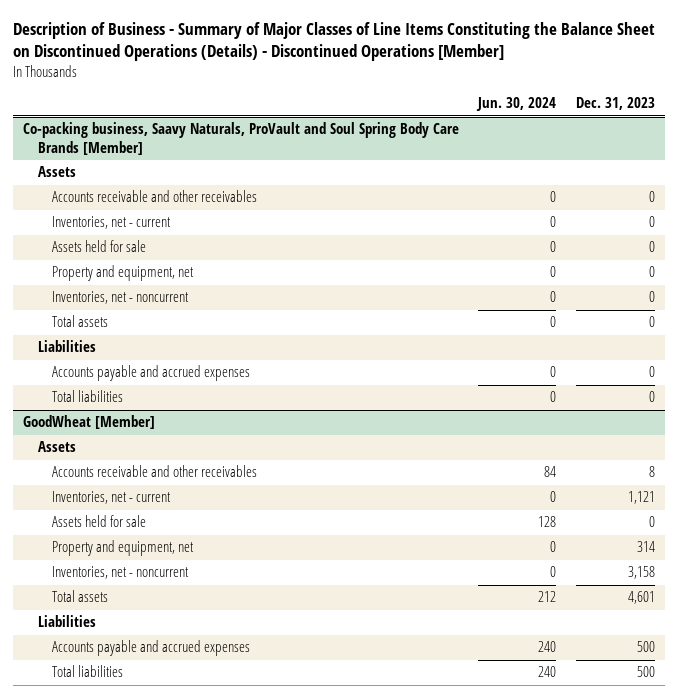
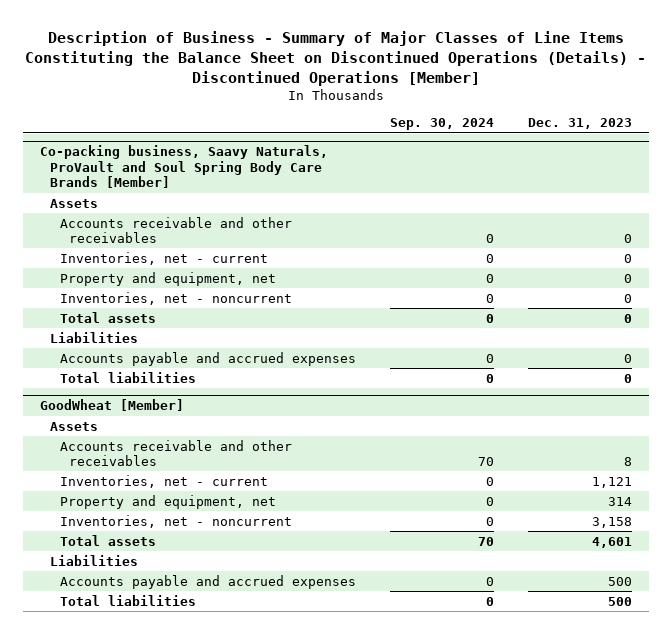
[476,97,557,112] Jun. 30, 2024 -> none
none -> [389,118,494,131] Sep. 30, 2024
[52,240,147,253] Assets held for sale -> none
[52,515,147,528] Assets held for sale -> none

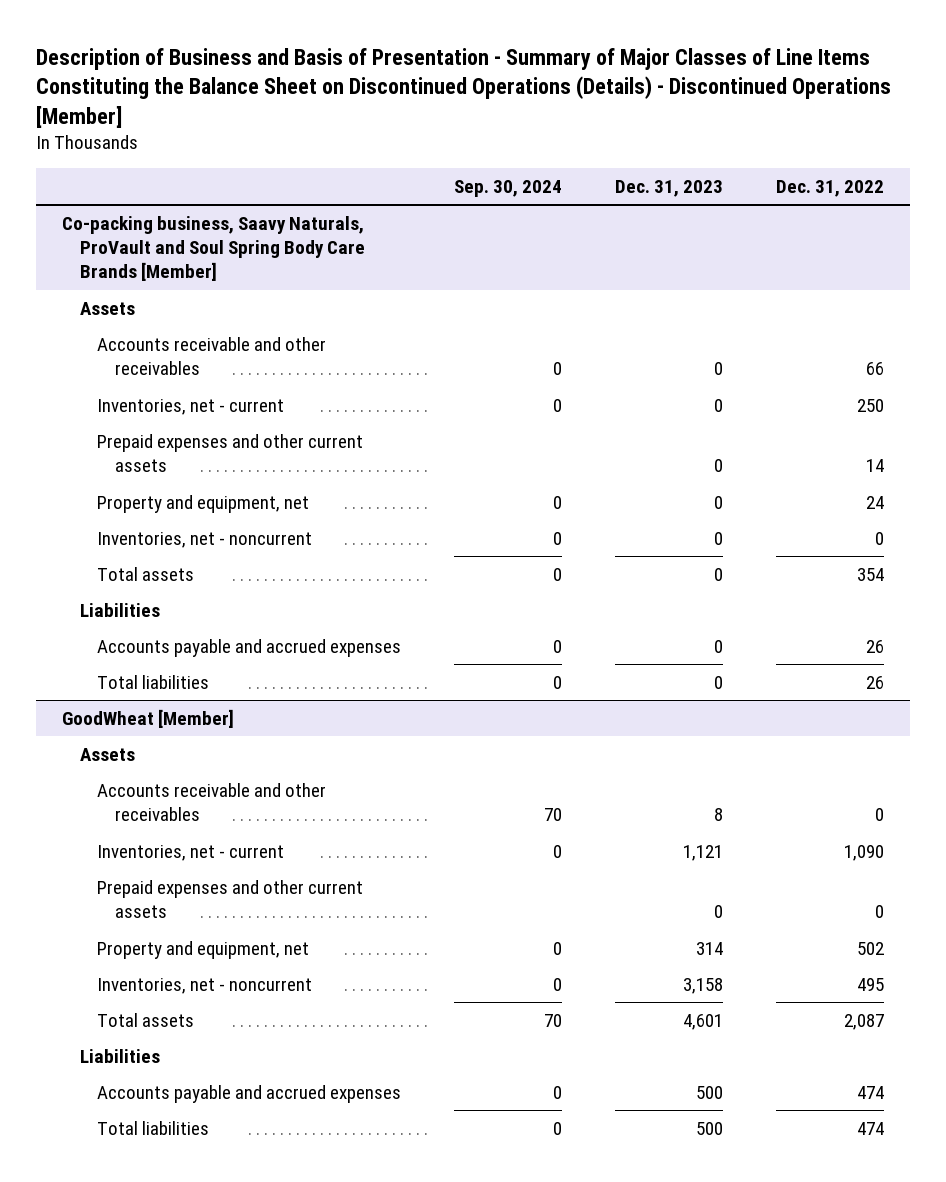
[25,30,647,86] Description of Business - Summary of Major Classes of Line Items Constituting the Balance Sheet on Discontinued Operations (Details) - Discontinued Operations [Member] -> [35,47,891,128] Description of Business and Basis of Presentation - Summary of Major Classes of Line Items Constituting the Balance Sheet on Discontinued Operations (Details) - Discontinued Operations [Member]
none -> [775,180,884,198] Dec. 31, 2022
none -> [97,433,364,473] Prepaid expenses and other current assets
none -> [97,879,364,919] Prepaid expenses and other current assets

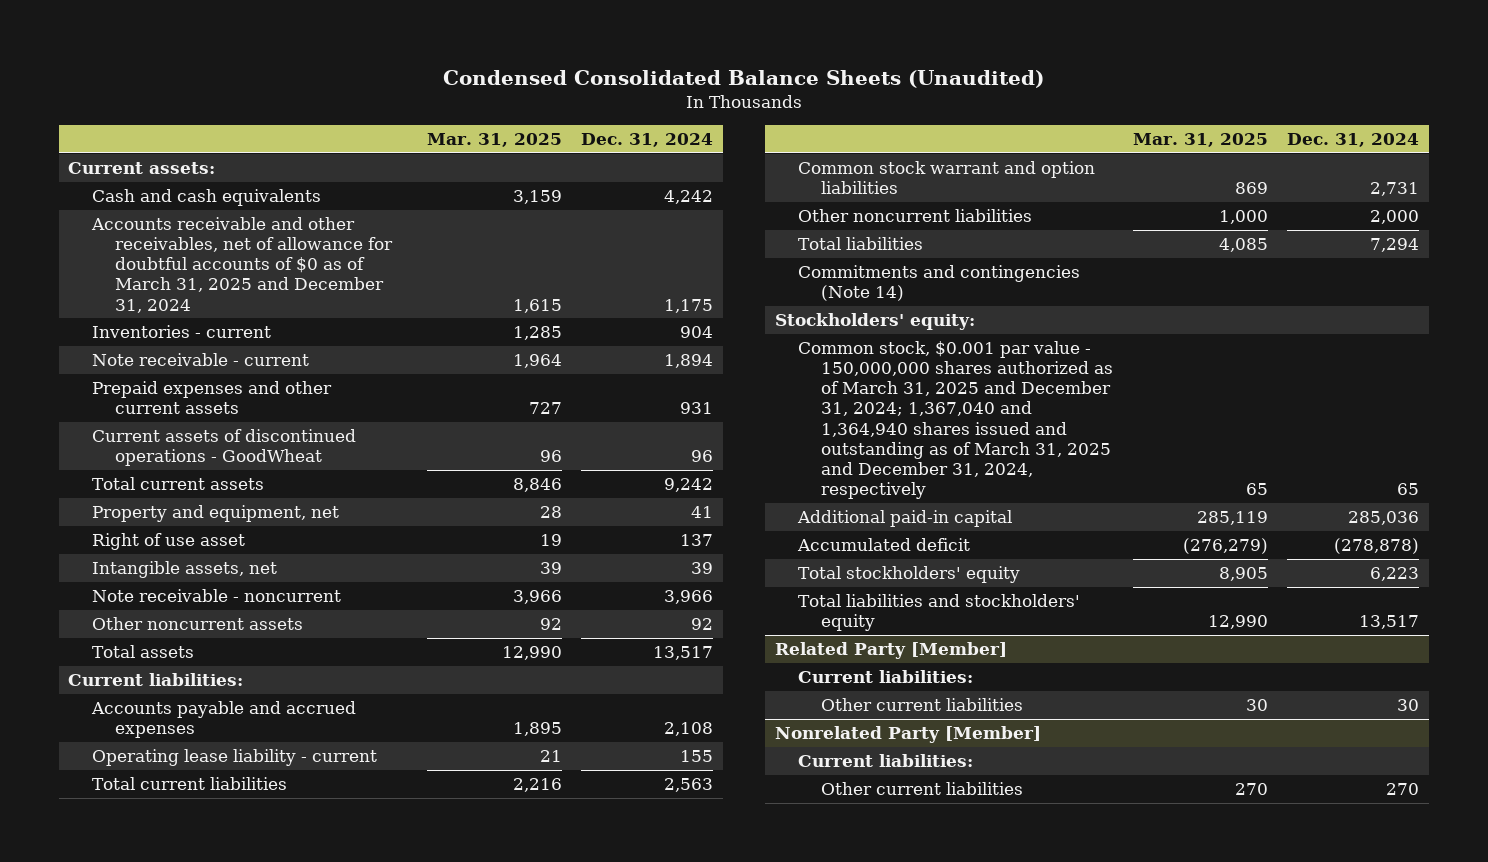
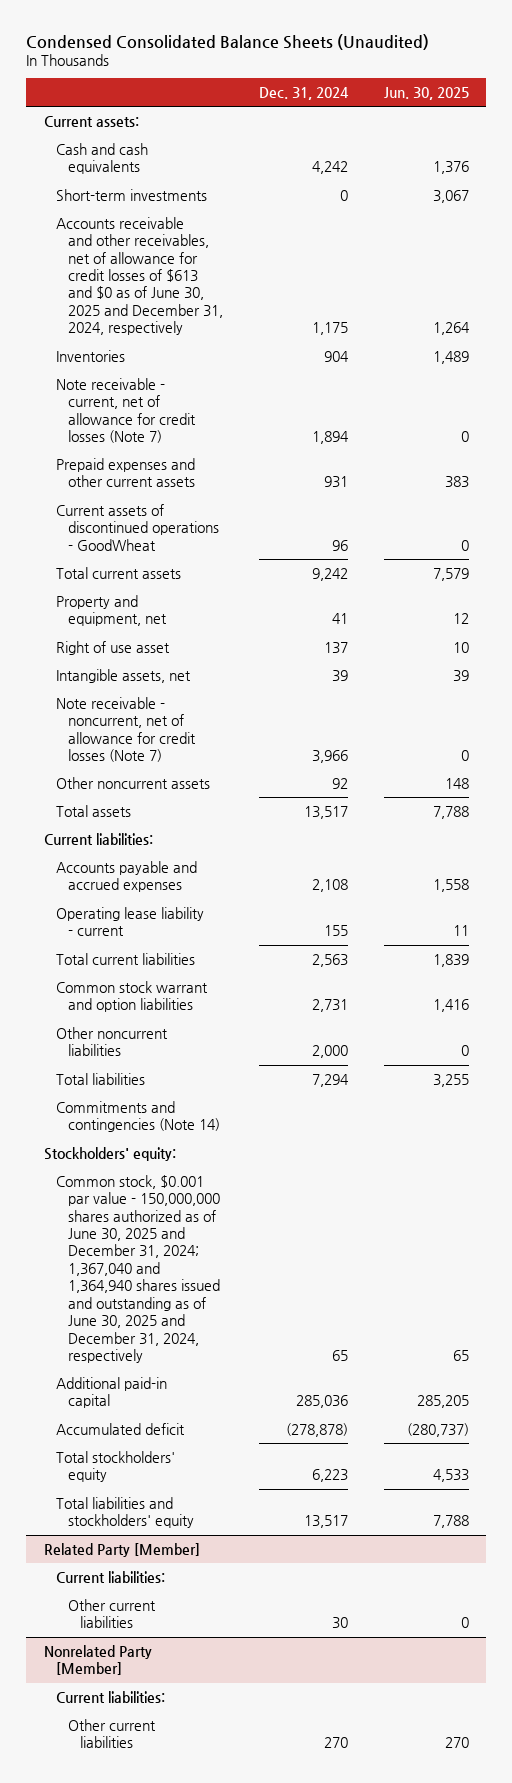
[426,133,562,148] Mar. 31, 2025 -> none
none -> [383,86,469,100] Jun. 30, 2025
none -> [55,188,207,201] Short-term investments
[90,217,394,313] Accounts receivable and other receivables, net of allowance for doubtful accounts of $0 as of March 31, 2025 and December 31, 2024 -> [55,216,224,336] Accounts receivable and other receivables, net of allowance for credit losses of $613 and $0 as of June 30, 2025 and December 31, 2024, respectively
[91,325,271,339] Inventories - current -> [55,349,125,362] Inventories
[91,353,309,367] Note receivable - current -> [55,377,197,444] Note receivable - current, net of allowance for credit losses (Note 7)
[91,589,341,603] Note receivable - noncurrent -> [55,696,197,763] Note receivable - noncurrent, net of allowance for credit losses (Note 7)
[798,341,1114,499] Common stock, $0.001 par value - 150,000,000 shares authorized as of March 31, 2025 and December 31, 2024; 1,367,040 and 1,364,940 shares issued and outstanding as of March 31, 2025 and December 31, 2024, respectively -> [55,1174,221,1364] Common stock, $0.001 par value - 150,000,000 shares authorized as of June 30, 2025 and December 31, 2024; 1,367,040 and 1,364,940 shares issued and outstanding as of June 30, 2025 and December 31, 2024, respectively

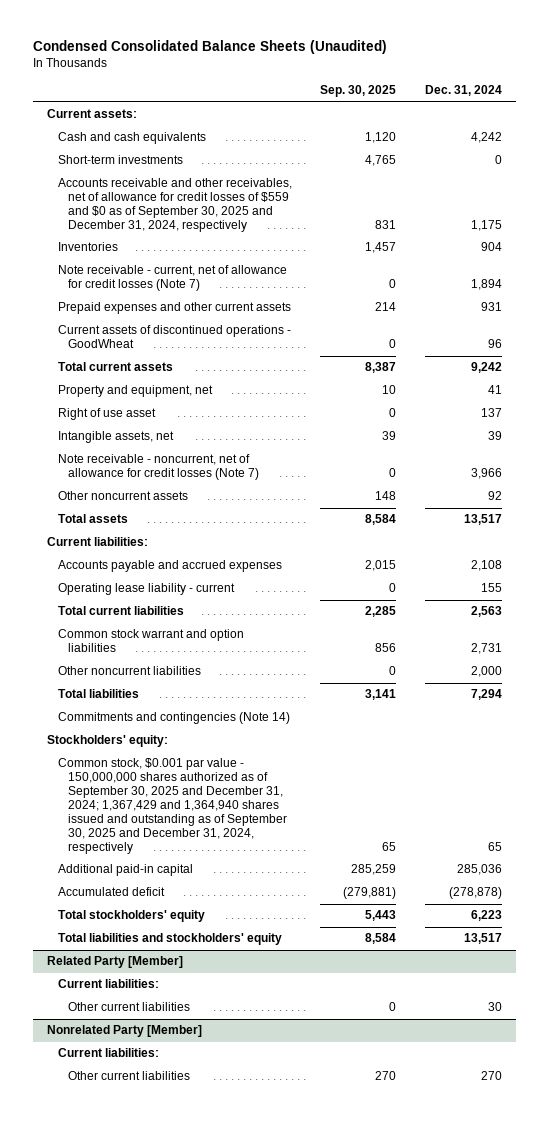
[383,86,469,100] Jun. 30, 2025 -> none
none -> [320,85,397,98] Sep. 30, 2025
[55,216,224,336] Accounts receivable and other receivables, net of allowance for credit losses of $613 and $0 as of June 30, 2025 and December 31, 2024, respectively -> [57,178,292,233] Accounts receivable and other receivables, net of allowance for credit losses of $559 and $0 as of September 30, 2025 and December 31, 2024, respectively
[55,1174,221,1364] Common stock, $0.001 par value - 150,000,000 shares authorized as of June 30, 2025 and December 31, 2024; 1,367,040 and 1,364,940 shares issued and outstanding as of June 30, 2025 and December 31, 2024, respectively -> [57,758,287,854] Common stock, $0.001 par value - 150,000,000 shares authorized as of September 30, 2025 and December 31, 2024; 1,367,429 and 1,364,940 shares issued and outstanding as of September 30, 2025 and December 31, 2024, respectively

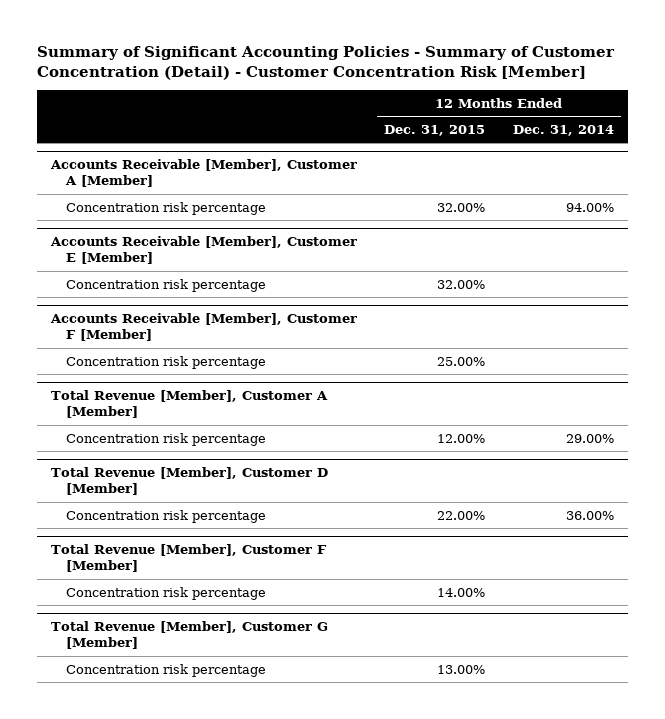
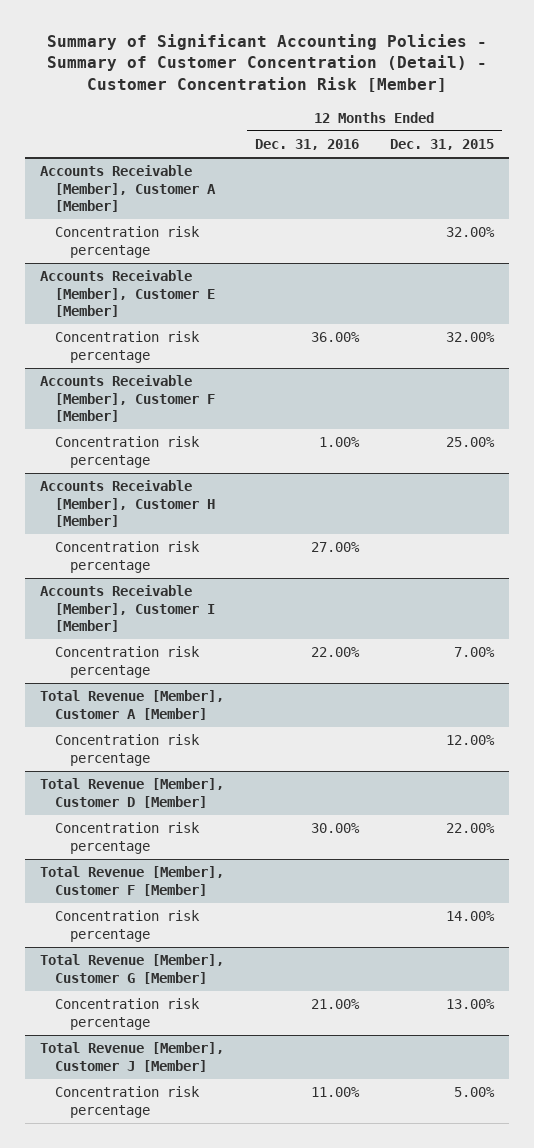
[512,124,614,136] Dec. 31, 2014 -> none
none -> [254,139,359,151] Dec. 31, 2016
none -> [40,480,216,528] Accounts Receivable [Member], Customer H [Member]
none -> [55,541,201,573] Concentration risk percentage
none -> [40,585,216,633] Accounts Receivable [Member], Customer I [Member]
none -> [55,646,201,678] Concentration risk percentage
none -> [40,1042,225,1072] Total Revenue [Member], Customer J [Member]
none -> [55,1086,201,1118] Concentration risk percentage

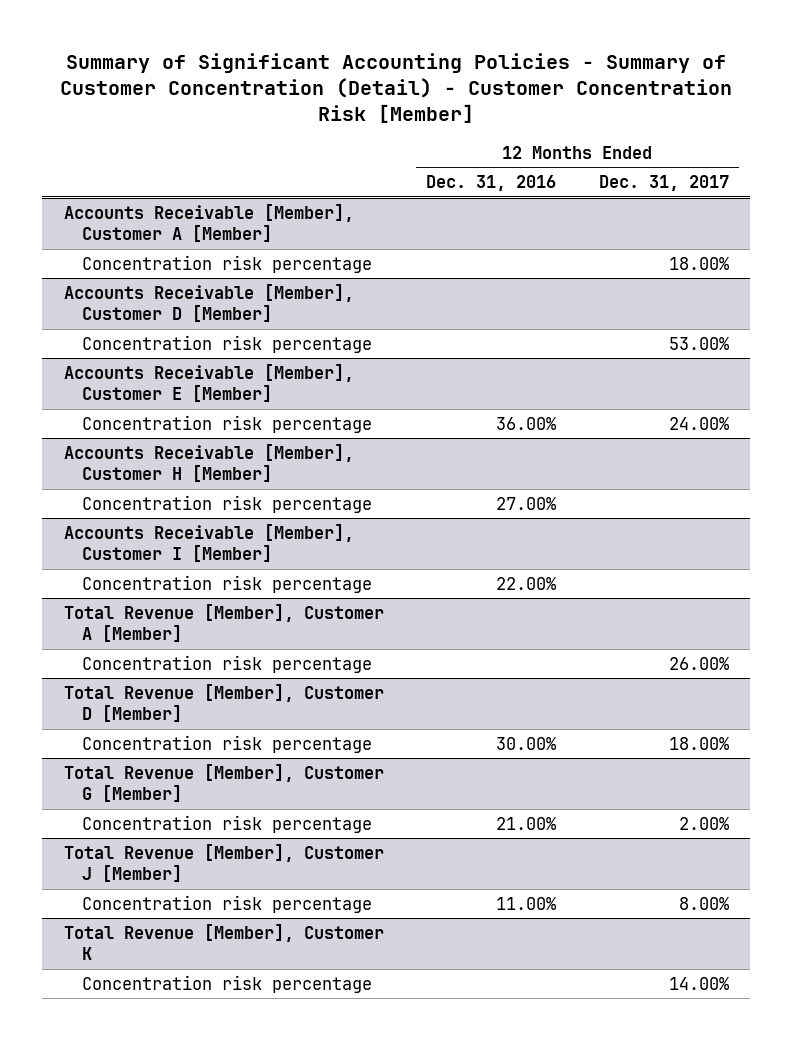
[389,139,494,151] Dec. 31, 2015 -> none
none -> [598,175,729,192] Dec. 31, 2017
none -> [63,283,354,323] Accounts Receivable [Member], Customer D [Member]
none -> [81,334,372,353] Concentration risk percentage
[40,375,216,423] Accounts Receivable [Member], Customer F [Member] -> none
[55,436,201,468] Concentration risk percentage -> none
[40,866,225,896] Total Revenue [Member], Customer F [Member] -> none
[55,910,201,942] Concentration risk percentage -> none
none -> [63,923,384,961] Total Revenue [Member], Customer K
none -> [81,974,372,993] Concentration risk percentage

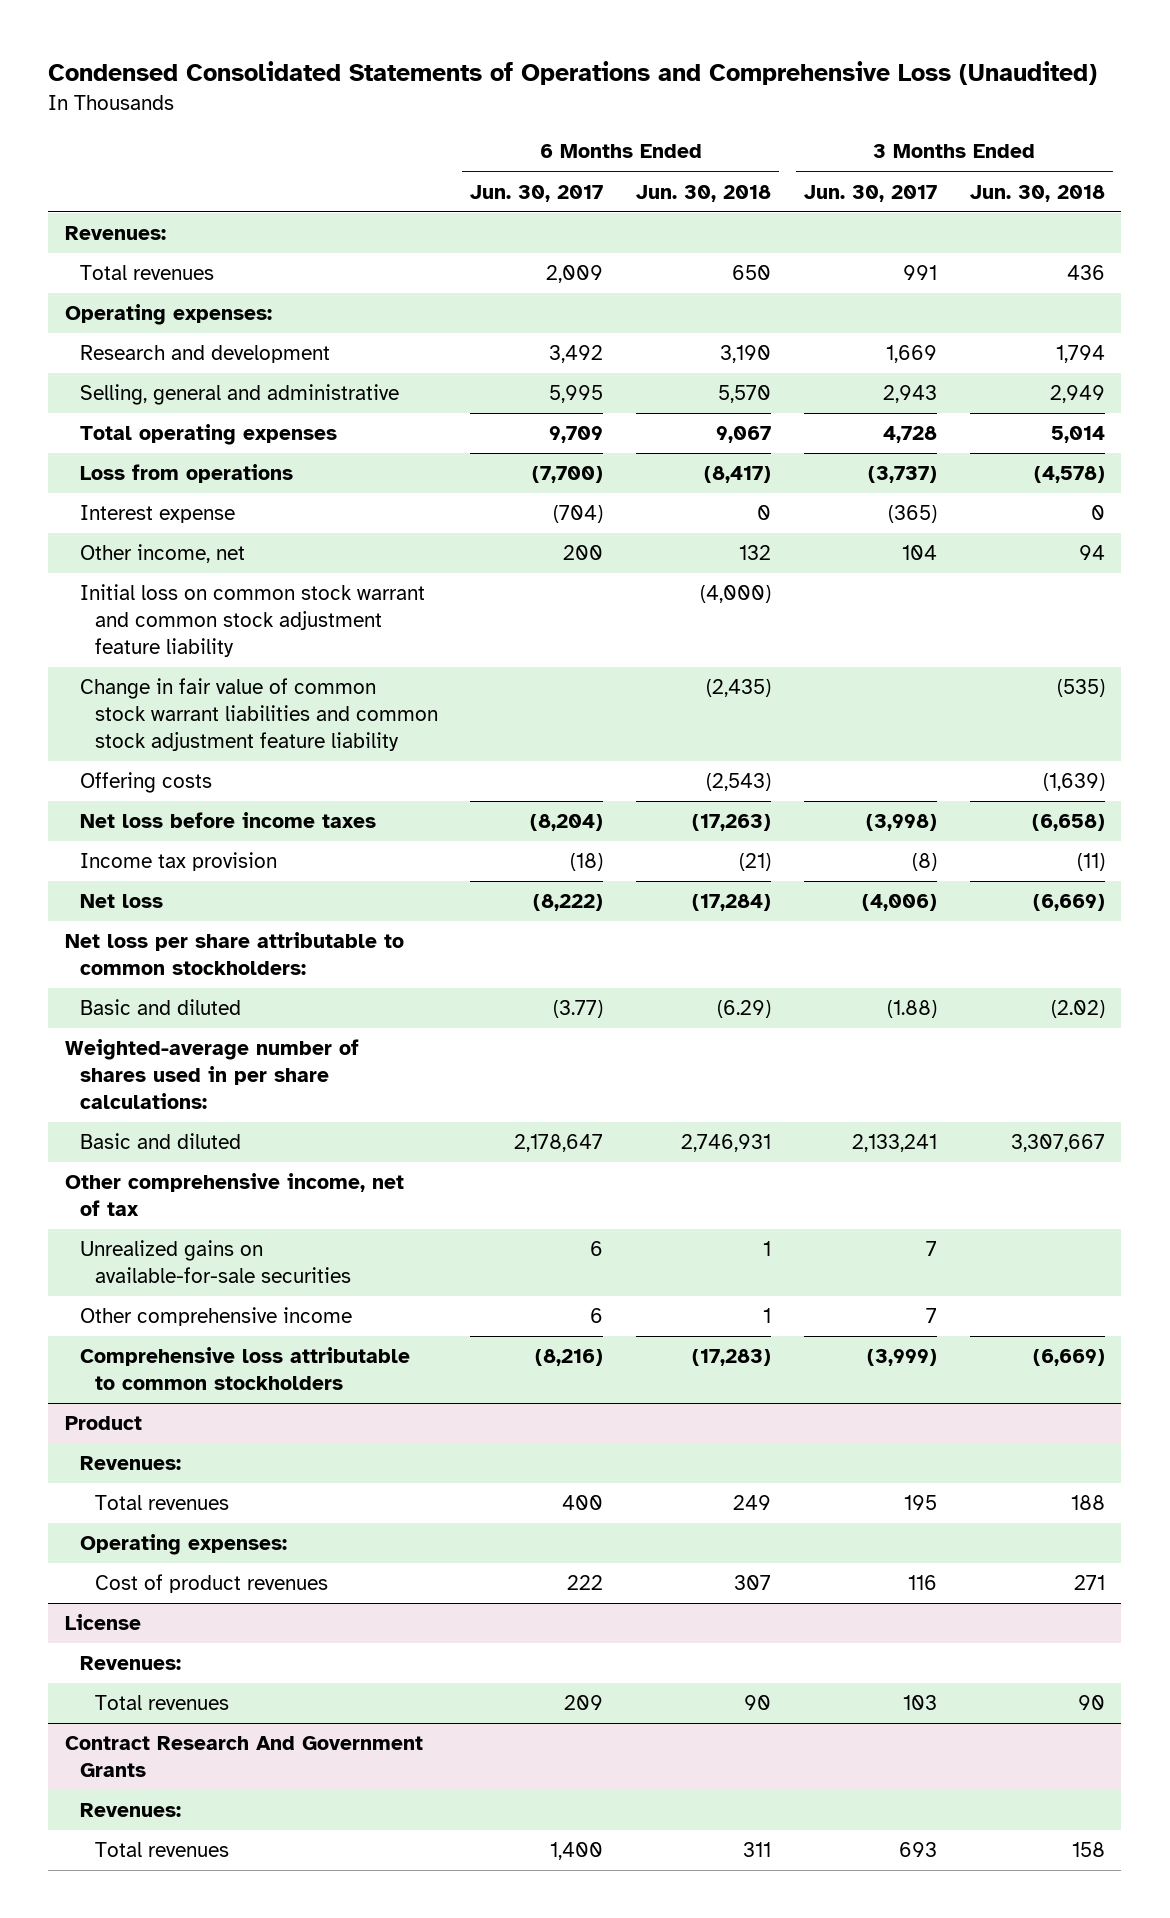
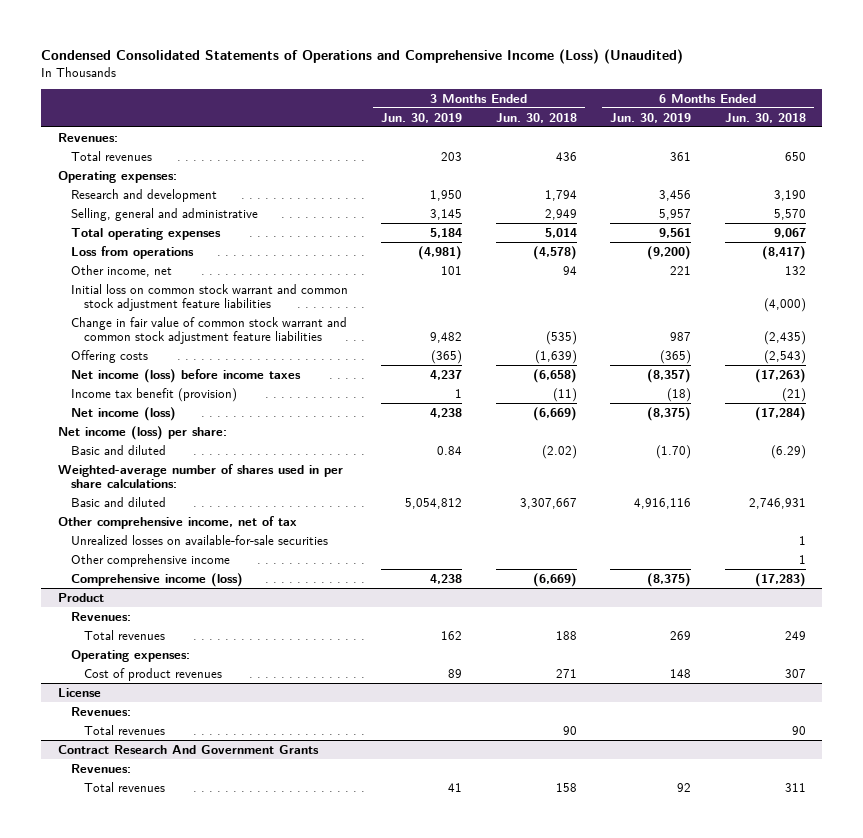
[48,61,1098,86] Condensed Consolidated Statements of Operations and Comprehensive Loss (Unaudited) -> [41,49,684,65] Condensed Consolidated Statements of Operations and Comprehensive Income (Loss) (Unaudited)
[470,184,604,202] Jun. 30, 2017 -> none
[804,184,938,202] Jun. 30, 2017 -> none
none -> [381,112,463,123] Jun. 30, 2019
none -> [610,112,692,123] Jun. 30, 2019
[79,505,235,524] Interest expense -> none
[79,584,425,658] Initial loss on common stock warrant and common stock adjustment feature liability -> [70,283,348,312] Initial loss on common stock warrant and common stock adjustment feature liabilities
[79,678,438,752] Change in fair value of common stock warrant liabilities and common stock adjustment feature liability -> [70,316,347,345] Change in fair value of common stock warrant and common stock adjustment feature liabilities
[79,812,376,829] Net loss before income taxes -> [70,368,301,383] Net income (loss) before income taxes
[79,852,277,872] Income tax provision -> [70,387,237,402] Income tax benefit (provision)
[79,894,163,909] Net loss -> [70,406,176,421] Net income (loss)
[64,932,404,976] Net loss per share attributable to common stockholders: -> [57,425,227,440] Net income (loss) per share:
[79,1240,351,1284] Unrealized gains on available-for-sale securities -> [70,534,328,545] Unrealized losses on available-for-sale securities
[79,1347,410,1391] Comprehensive loss attributable to common stockholders -> [70,572,243,587] Comprehensive income (loss)

